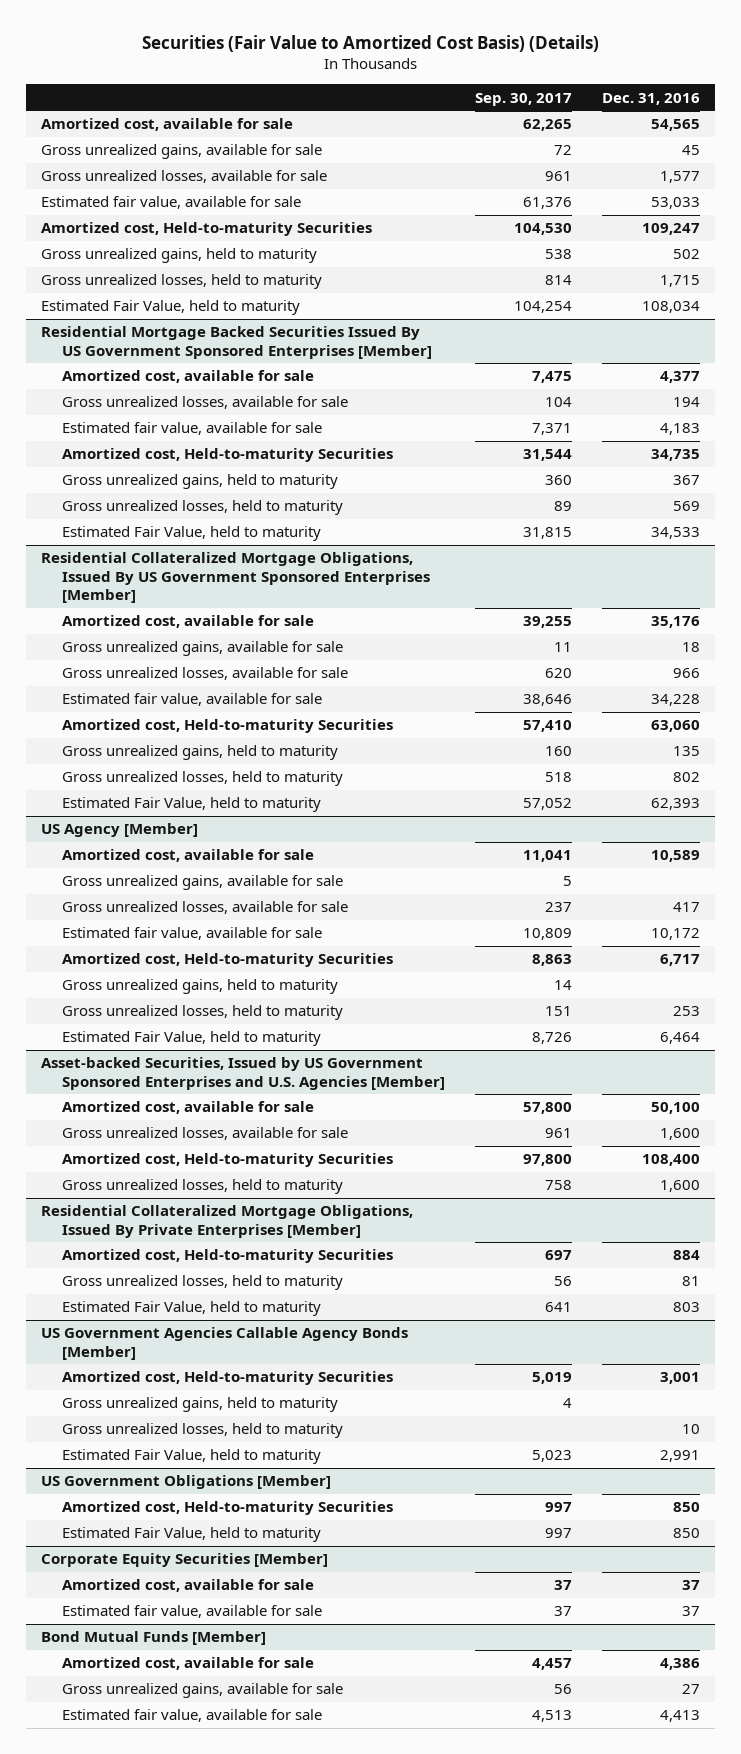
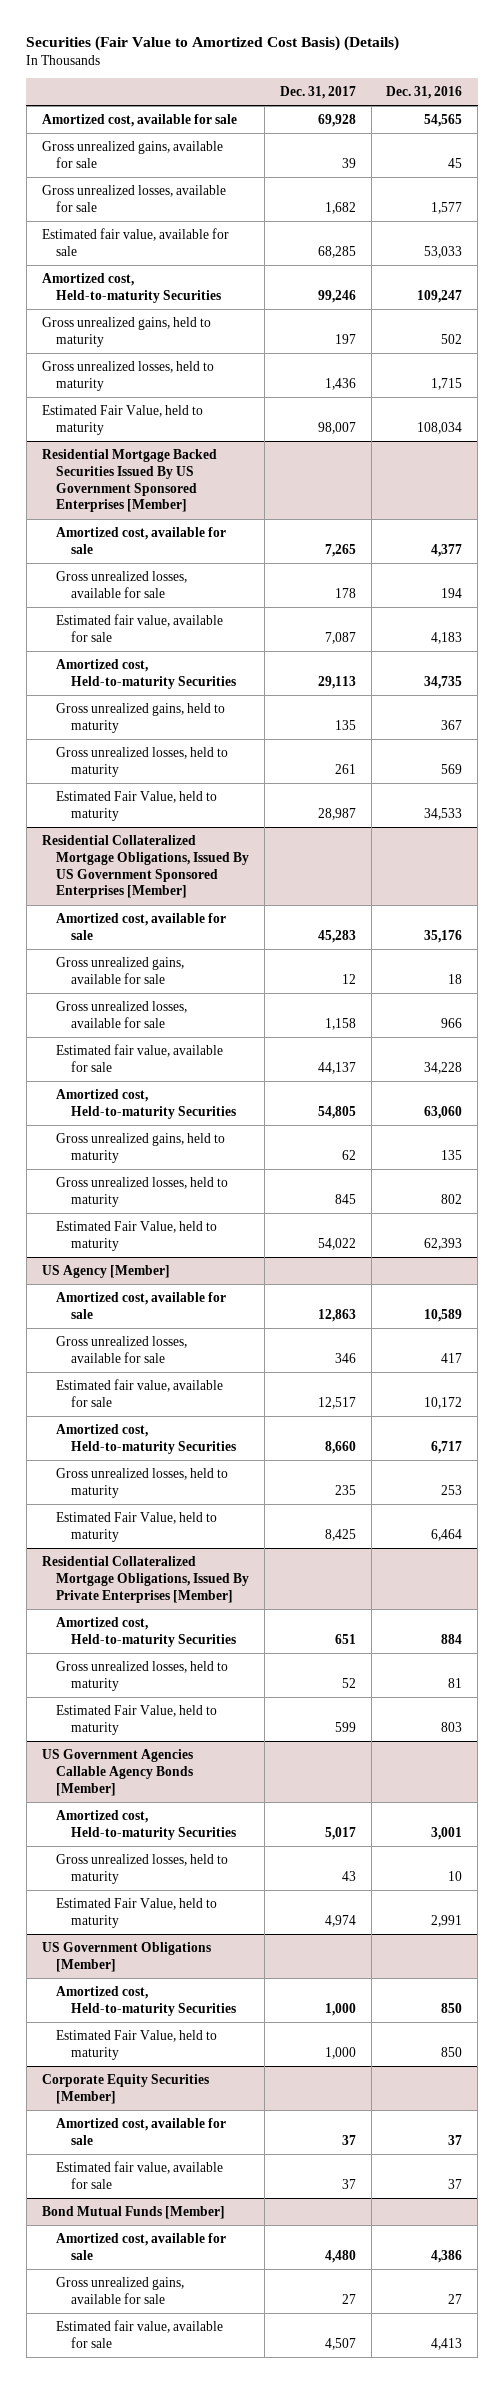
[475,92,573,106] Sep. 30, 2017 -> none
none -> [279,86,356,100] Dec. 31, 2017
[61,875,343,891] Gross unrealized gains, available for sale -> none
[61,979,338,995] Gross unrealized gains, held to maturity -> none
[40,1057,445,1090] Asset-backed Securities, Issued by US Government Sponsored Enterprises and U.S. Agencies [Member] -> none
[61,1101,314,1115] Amortized cost, available for sale -> none
[61,1127,348,1141] Gross unrealized losses, available for sale -> none
[61,1153,393,1168] Amortized cost, Held-to-maturity Securities -> none
[61,1179,343,1195] Gross unrealized losses, held to maturity -> none
[61,1397,338,1413] Gross unrealized gains, held to maturity -> none

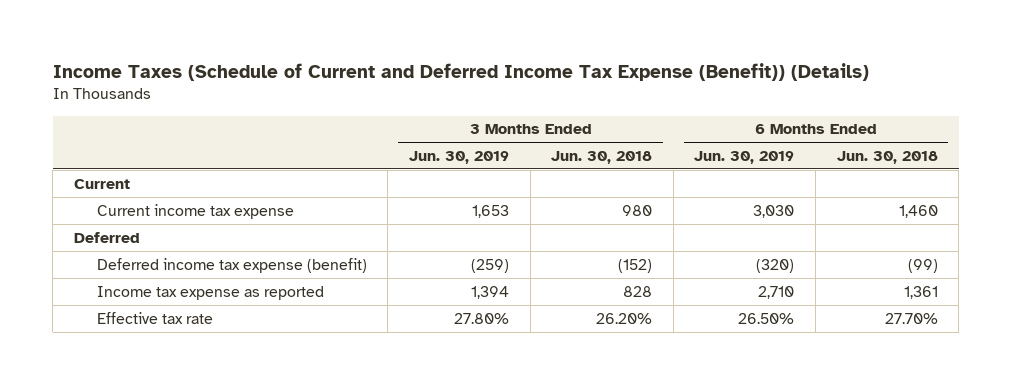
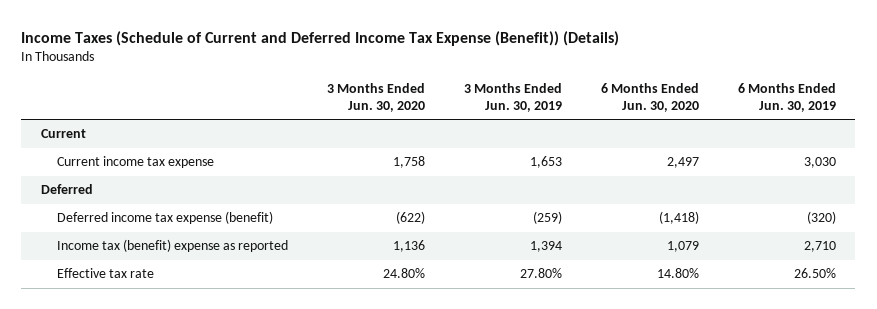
[551,150,653,164] Jun. 30, 2018 -> none
[836,150,938,164] Jun. 30, 2018 -> none
none -> [327,82,426,112] 3 Months Ended Jun. 30, 2020
none -> [600,82,699,112] 6 Months Ended Jun. 30, 2020
[96,285,324,300] Income tax expense as reported -> [57,239,289,253] Income tax (benefit) expense as reported

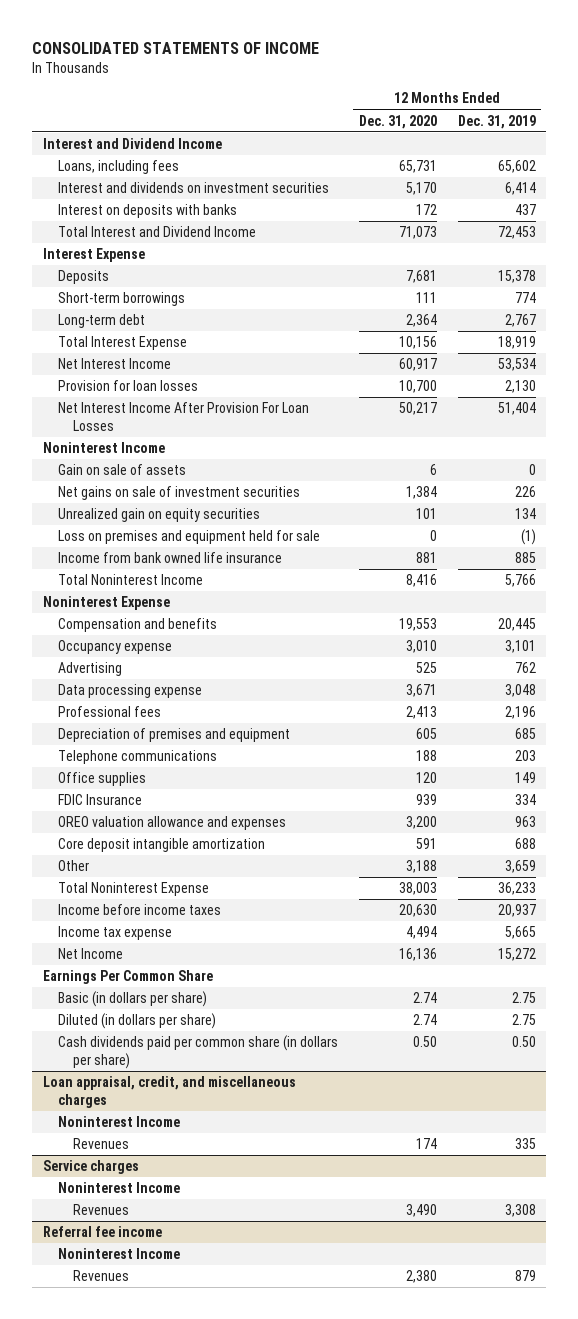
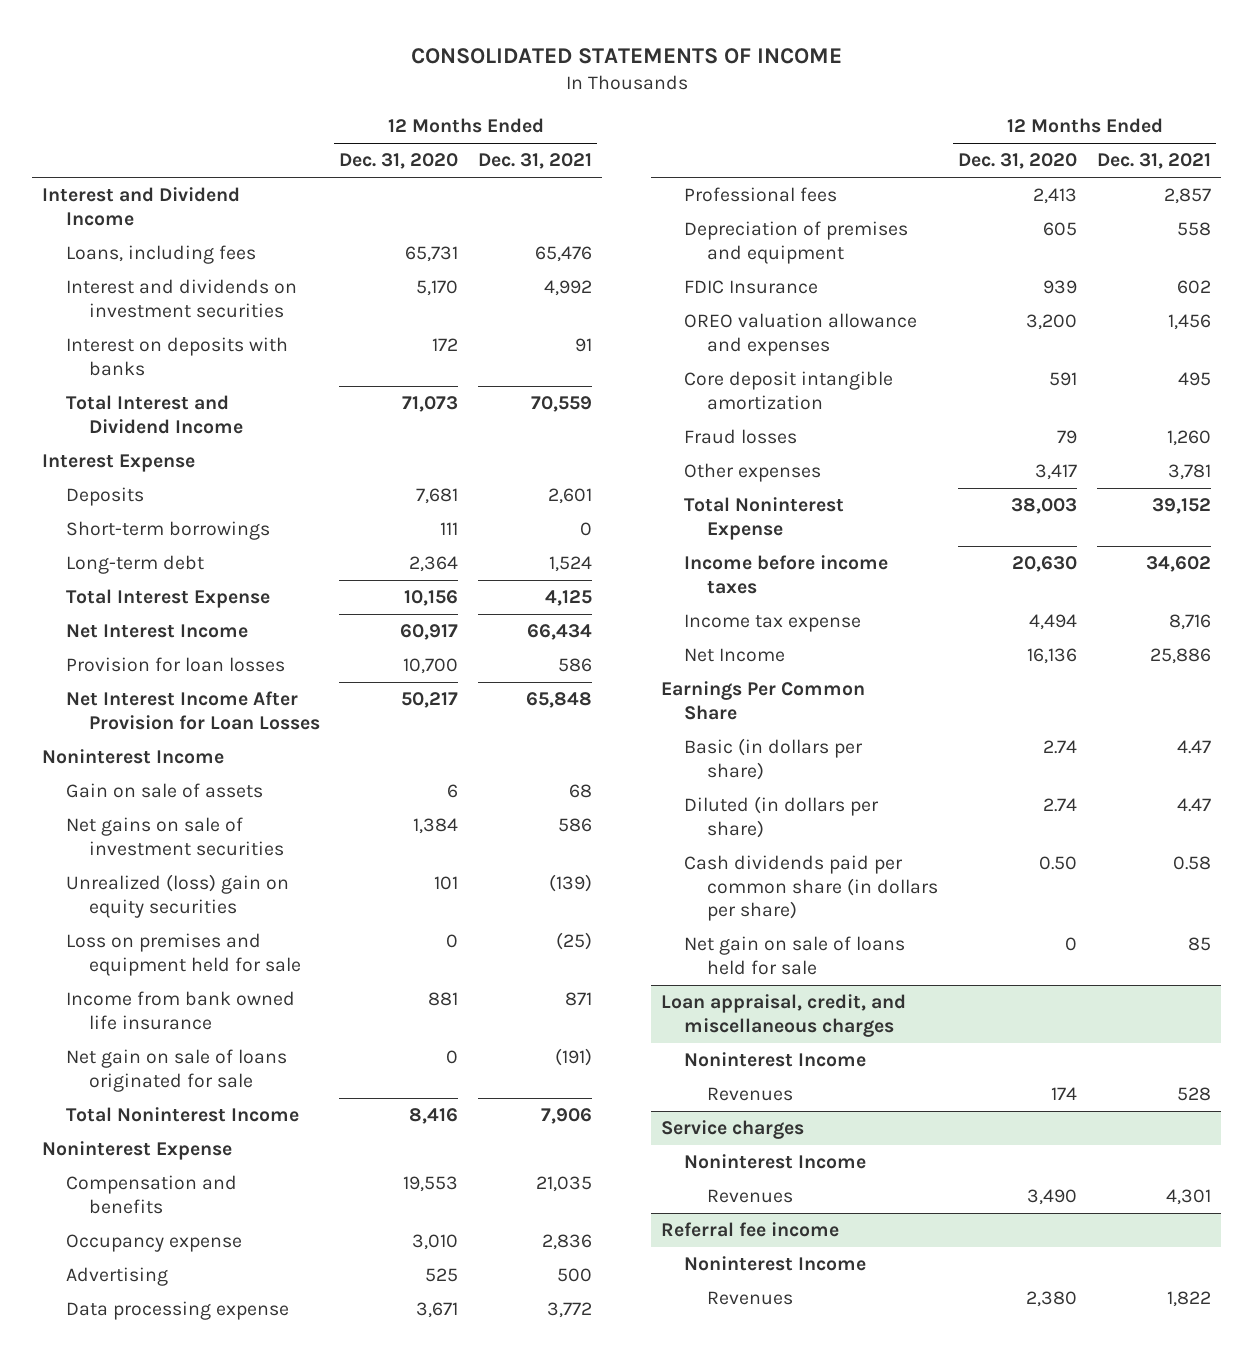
[457,114,536,129] Dec. 31, 2019 -> none
none -> [478,153,593,170] Dec. 31, 2021
[57,402,309,432] Net Interest Income After Provision For Loan Losses -> [65,691,320,730] Net Interest Income After Provision for Loan Losses
[57,508,260,523] Unrealized gain on equity securities -> [65,874,289,918] Unrealized (loss) gain on equity securities
none -> [65,1049,287,1092] Net gain on sale of loans originated for sale
[57,750,217,765] Telephone communications -> none
[57,772,146,787] Office supplies -> none
none -> [684,429,798,445] Fraud losses
[57,860,89,872] Other -> [684,463,822,483] Other expenses
[405,860,437,874] 3,188 -> [1035,464,1078,481] 3,417
none -> [684,936,906,975] Net gain on sale of loans held for sale

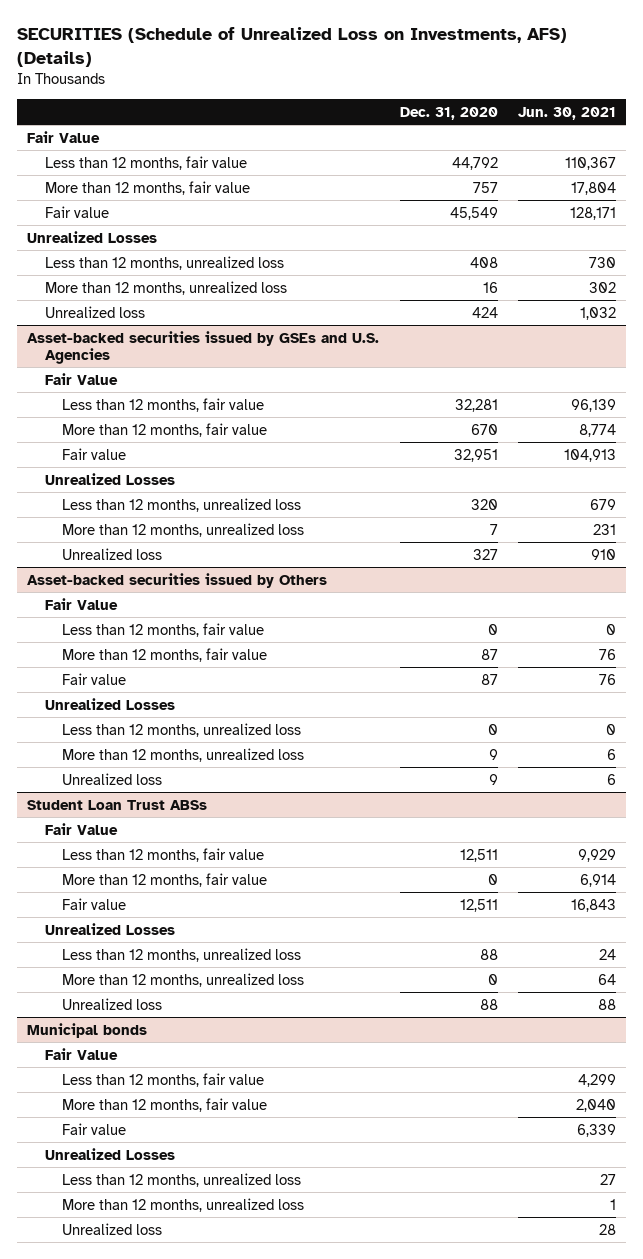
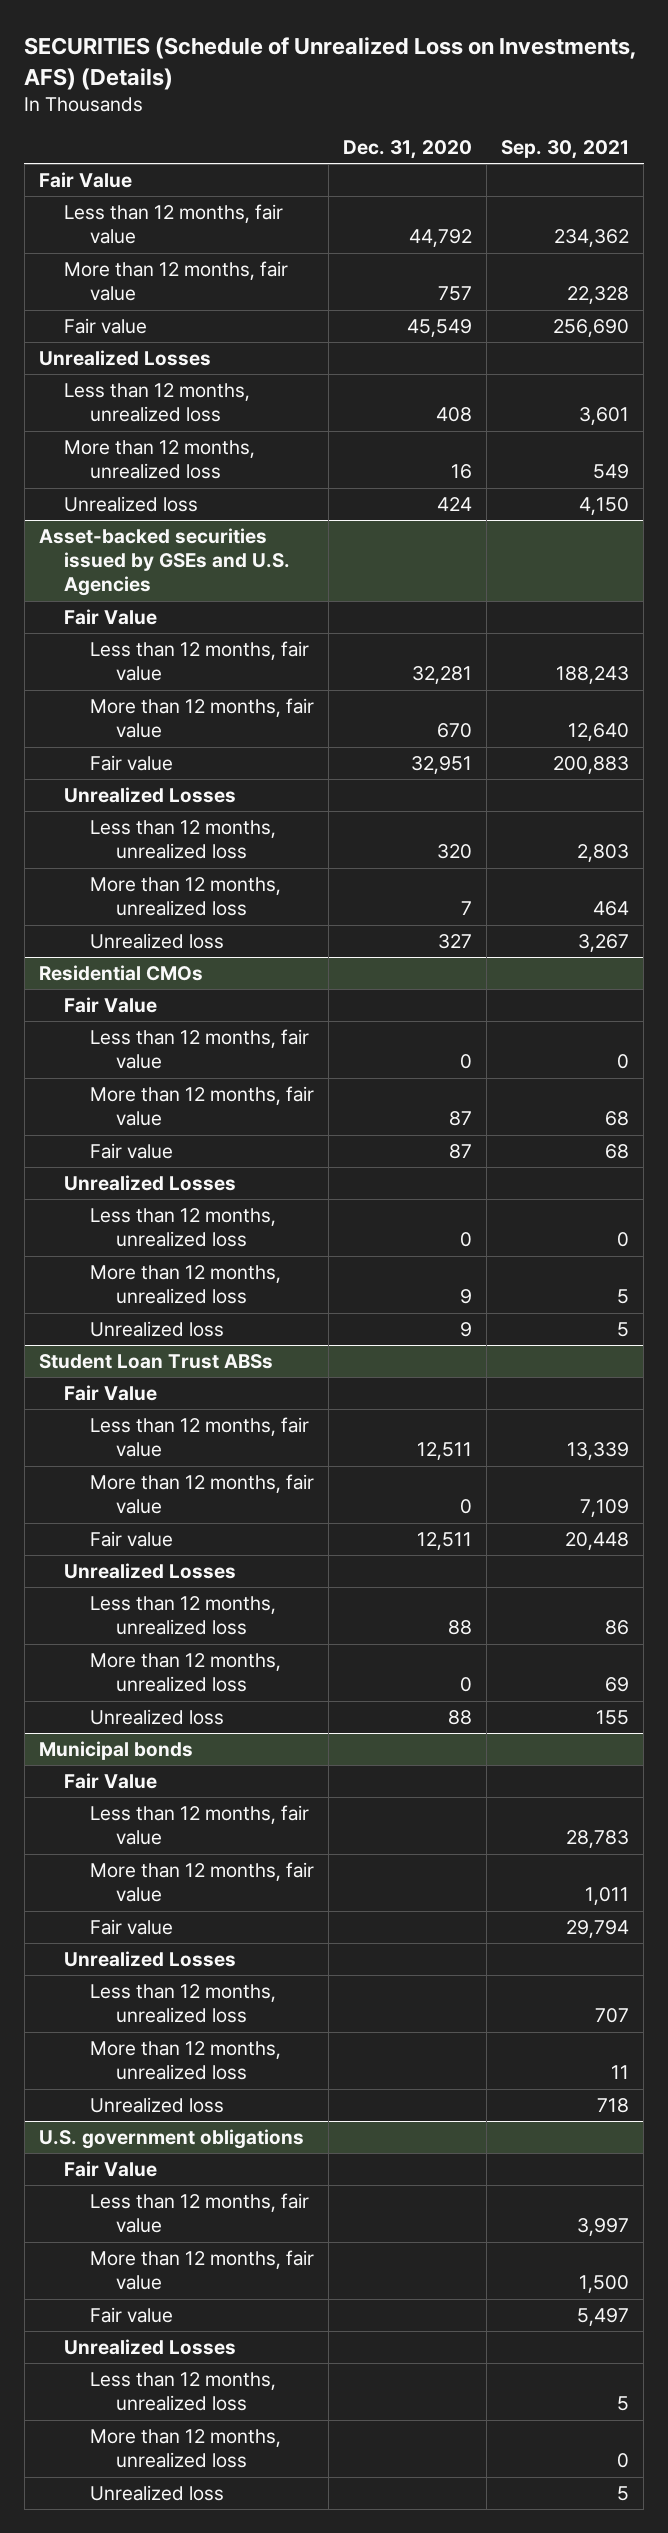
[518,106,617,120] Jun. 30, 2021 -> none
none -> [501,140,630,160] Sep. 30, 2021
[27,572,328,588] Asset-backed securities issued by Others -> [38,965,203,982] Residential CMOs
none -> [38,2129,304,2150] U.S. government obligations
none -> [64,2161,158,2178] Fair Value
none -> [90,2193,310,2234] Less than 12 months, fair value
none -> [90,2250,315,2291] More than 12 months, fair value
none -> [90,2307,174,2324] Fair value
none -> [64,2339,237,2356] Unrealized Losses
none -> [90,2372,277,2412] Less than 12 months, unrealized loss
none -> [90,2429,282,2469] More than 12 months, unrealized loss
none -> [90,2485,225,2502] Unrealized loss

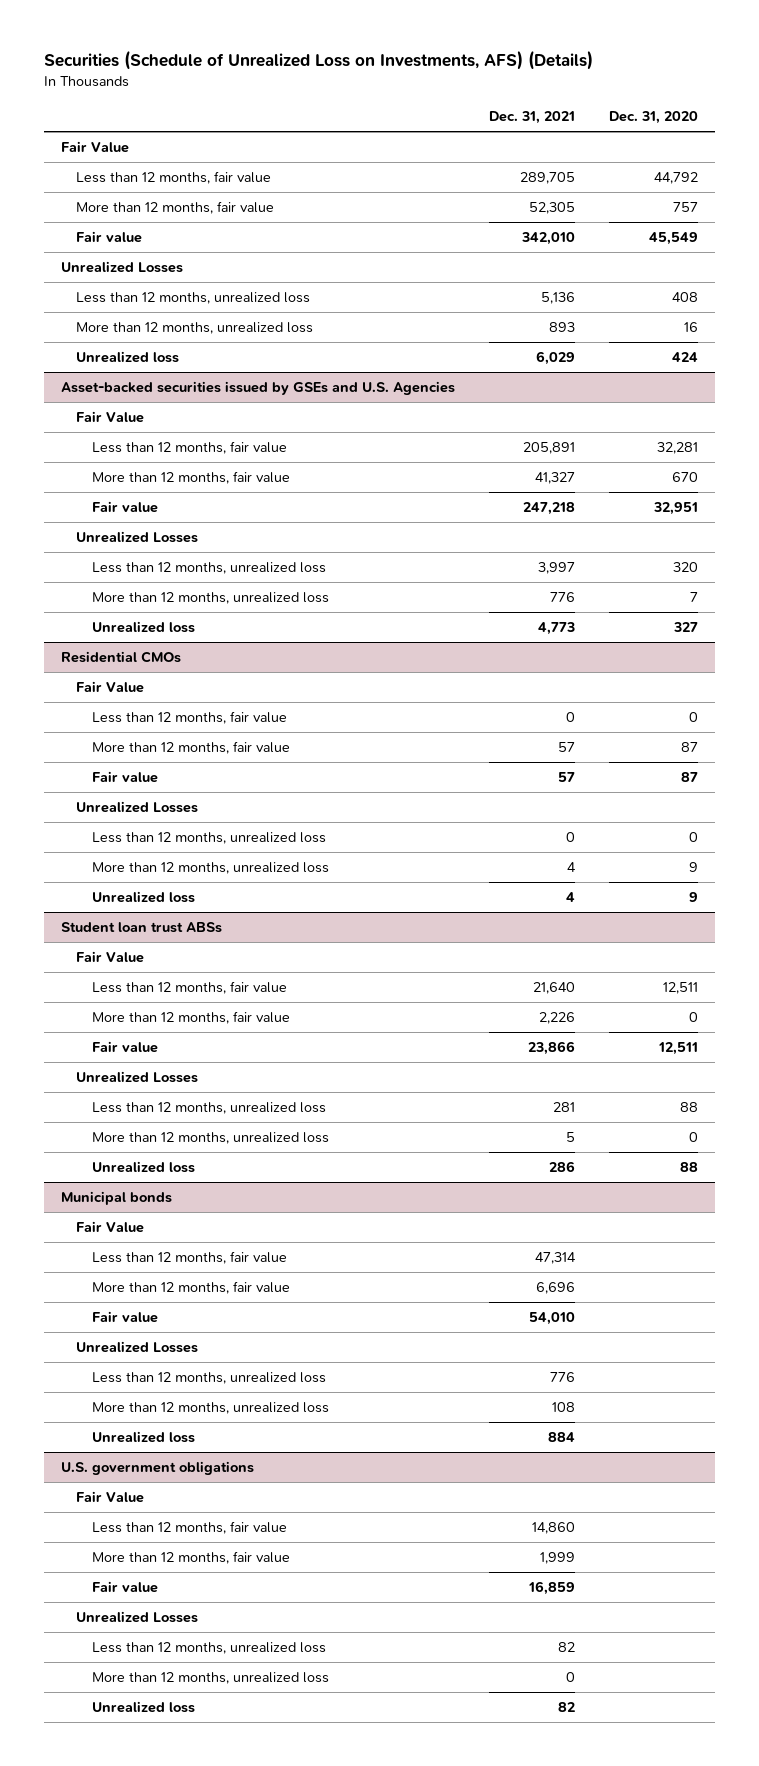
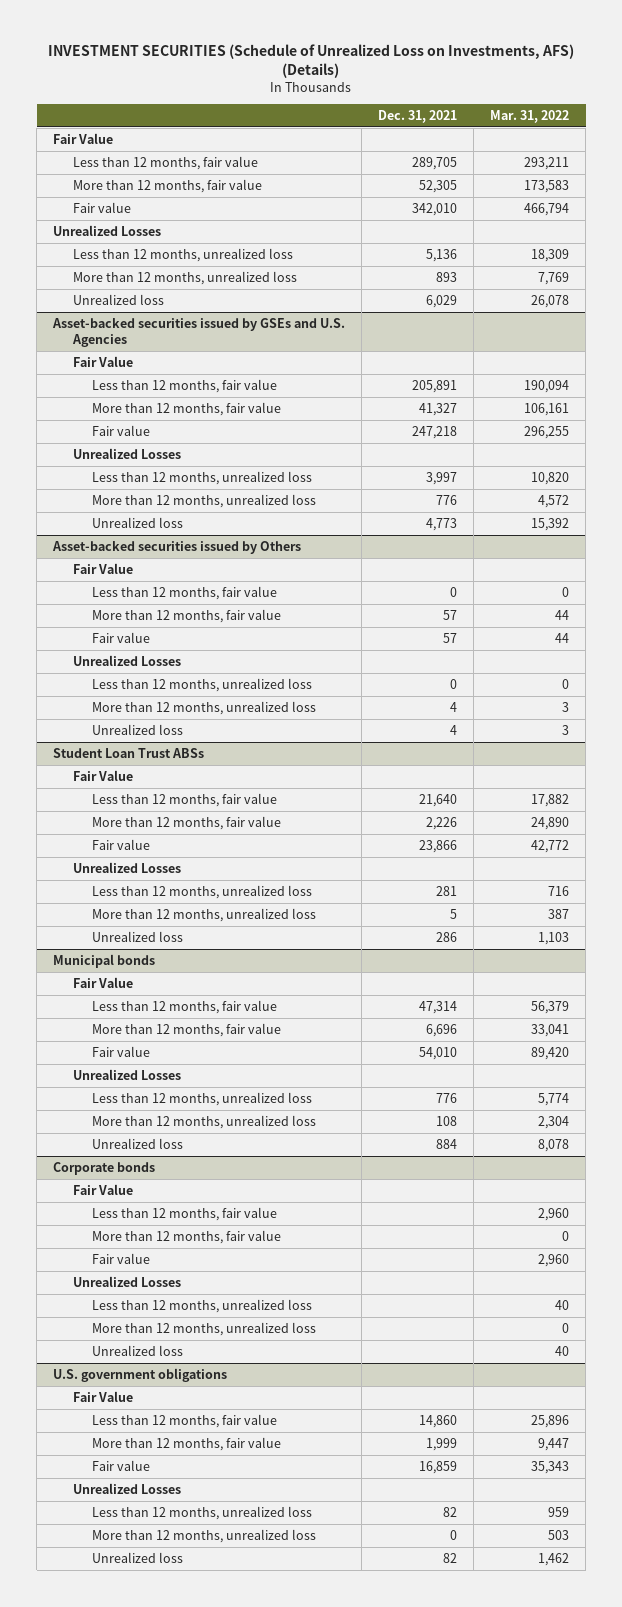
[43,50,593,71] Securities (Schedule of Unrealized Loss on Investments, AFS) (Details) -> [48,43,575,79] INVESTMENT SECURITIES (Schedule of Unrealized Loss on Investments, AFS) (Details)
[608,111,698,125] Dec. 31, 2020 -> none
none -> [490,109,570,123] Mar. 31, 2022
[60,651,181,664] Residential CMOs -> [52,540,302,554] Asset-backed securities issued by Others
[60,922,222,934] Student loan trust ABSs -> [53,747,205,758] Student Loan Trust ABSs
none -> [53,1161,156,1175] Corporate bonds
none -> [72,1183,133,1195] Fair Value
none -> [92,1206,278,1221] Less than 12 months, fair value
none -> [92,1229,282,1244] More than 12 months, fair value
none -> [92,1252,151,1264] Fair value
none -> [72,1275,181,1287] Unrealized Losses
none -> [92,1298,313,1313] Less than 12 months, unrealized loss
none -> [92,1321,317,1336] More than 12 months, unrealized loss
none -> [92,1344,184,1356] Unrealized loss

